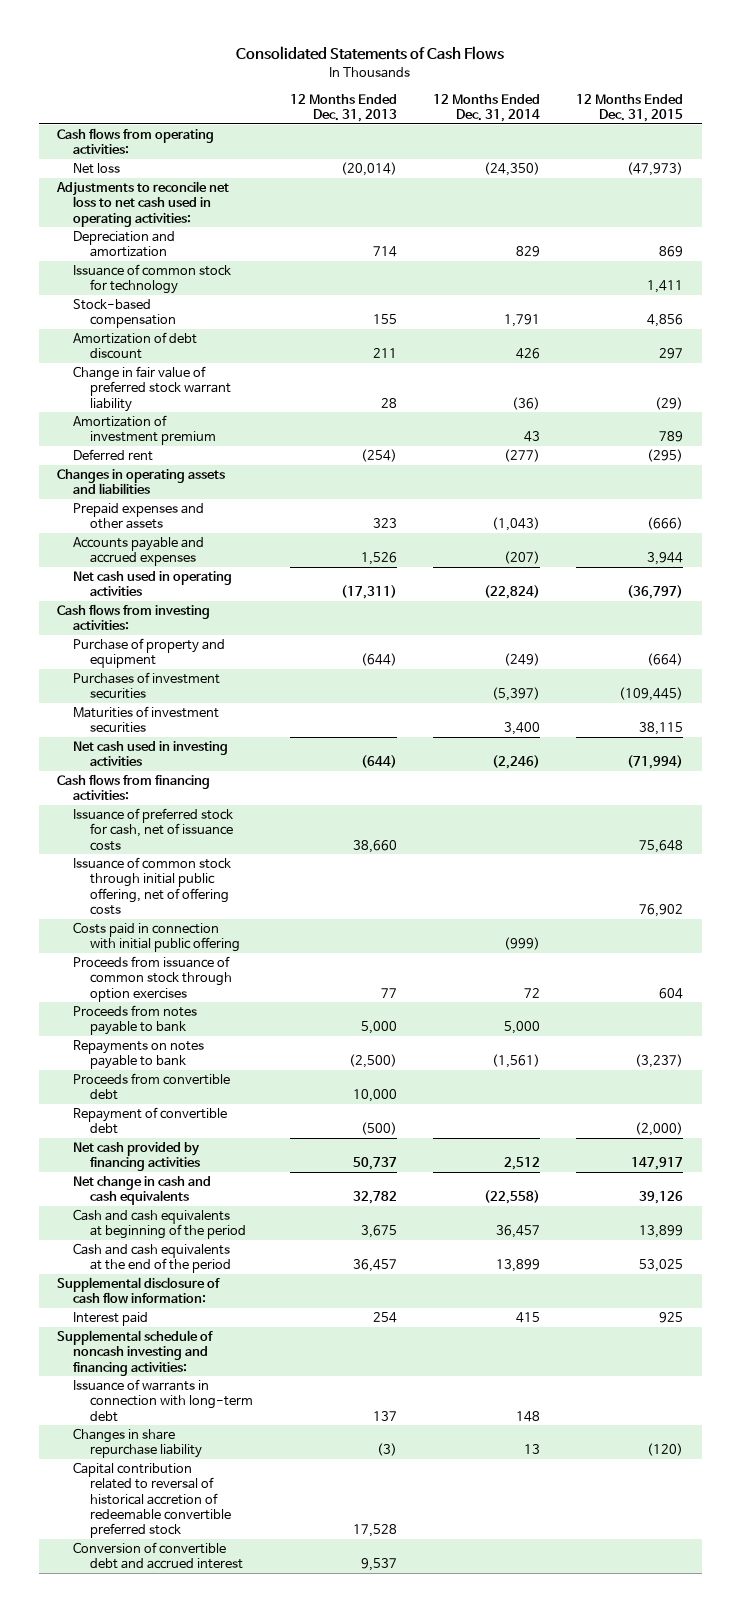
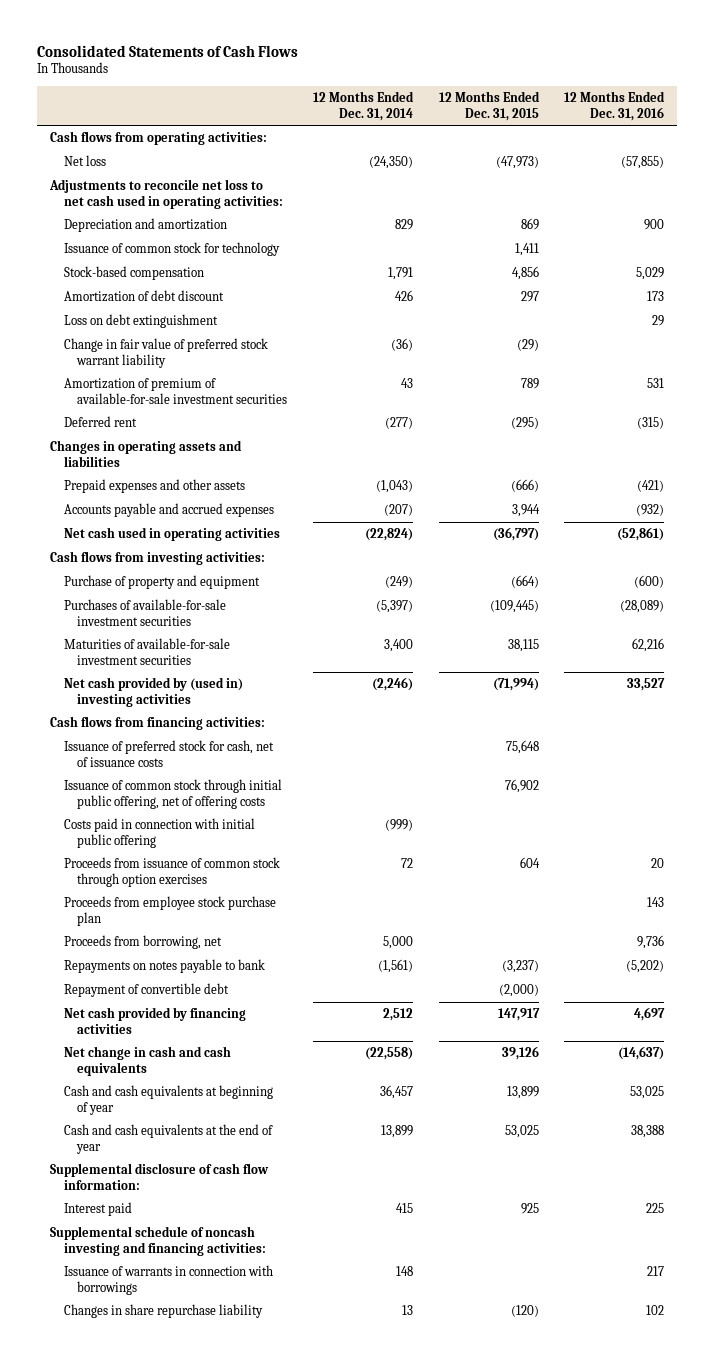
[289,93,397,122] 12 Months Ended Dec. 31, 2013 -> none
none -> [564,91,666,121] 12 Months Ended Dec. 31, 2016
none -> [63,314,218,329] Loss on debt extinguishment
[73,415,217,446] Amortization of investment premium -> [63,378,288,404] Amortization of premium of available-for-sale investment securities
[73,672,221,700] Purchases of investment securities -> [63,599,226,626] Purchases of available-for-sale investment securities
[73,706,220,734] Maturities of investment securities -> [63,638,230,665] Maturities of available-for-sale investment securities
[73,741,229,767] Net cash used in investing activities -> [63,677,243,707] Net cash provided by (used in) investing activities
[73,1005,198,1036] Proceeds from notes payable to bank -> none
none -> [63,896,276,926] Proceeds from employee stock purchase plan
none -> [63,935,222,950] Proceeds from borrowing, net
[73,1073,231,1101] Proceeds from convertible debt -> none
[73,1209,247,1240] Cash and cash equivalents at beginning of the period -> [63,1085,273,1115] Cash and cash equivalents at beginning of year
[73,1243,232,1274] Cash and cash equivalents at the end of the period -> [63,1124,273,1154] Cash and cash equivalents at the end of year
[73,1379,254,1422] Issuance of warrants in connection with long-term debt -> [63,1265,273,1295] Issuance of warrants in connection with borrowings
[73,1462,232,1539] Capital contribution related to reversal of historical accretion of redeemable convertible preferred stock -> none
[73,1542,244,1570] Conversion of convertible debt and accrued interest -> none

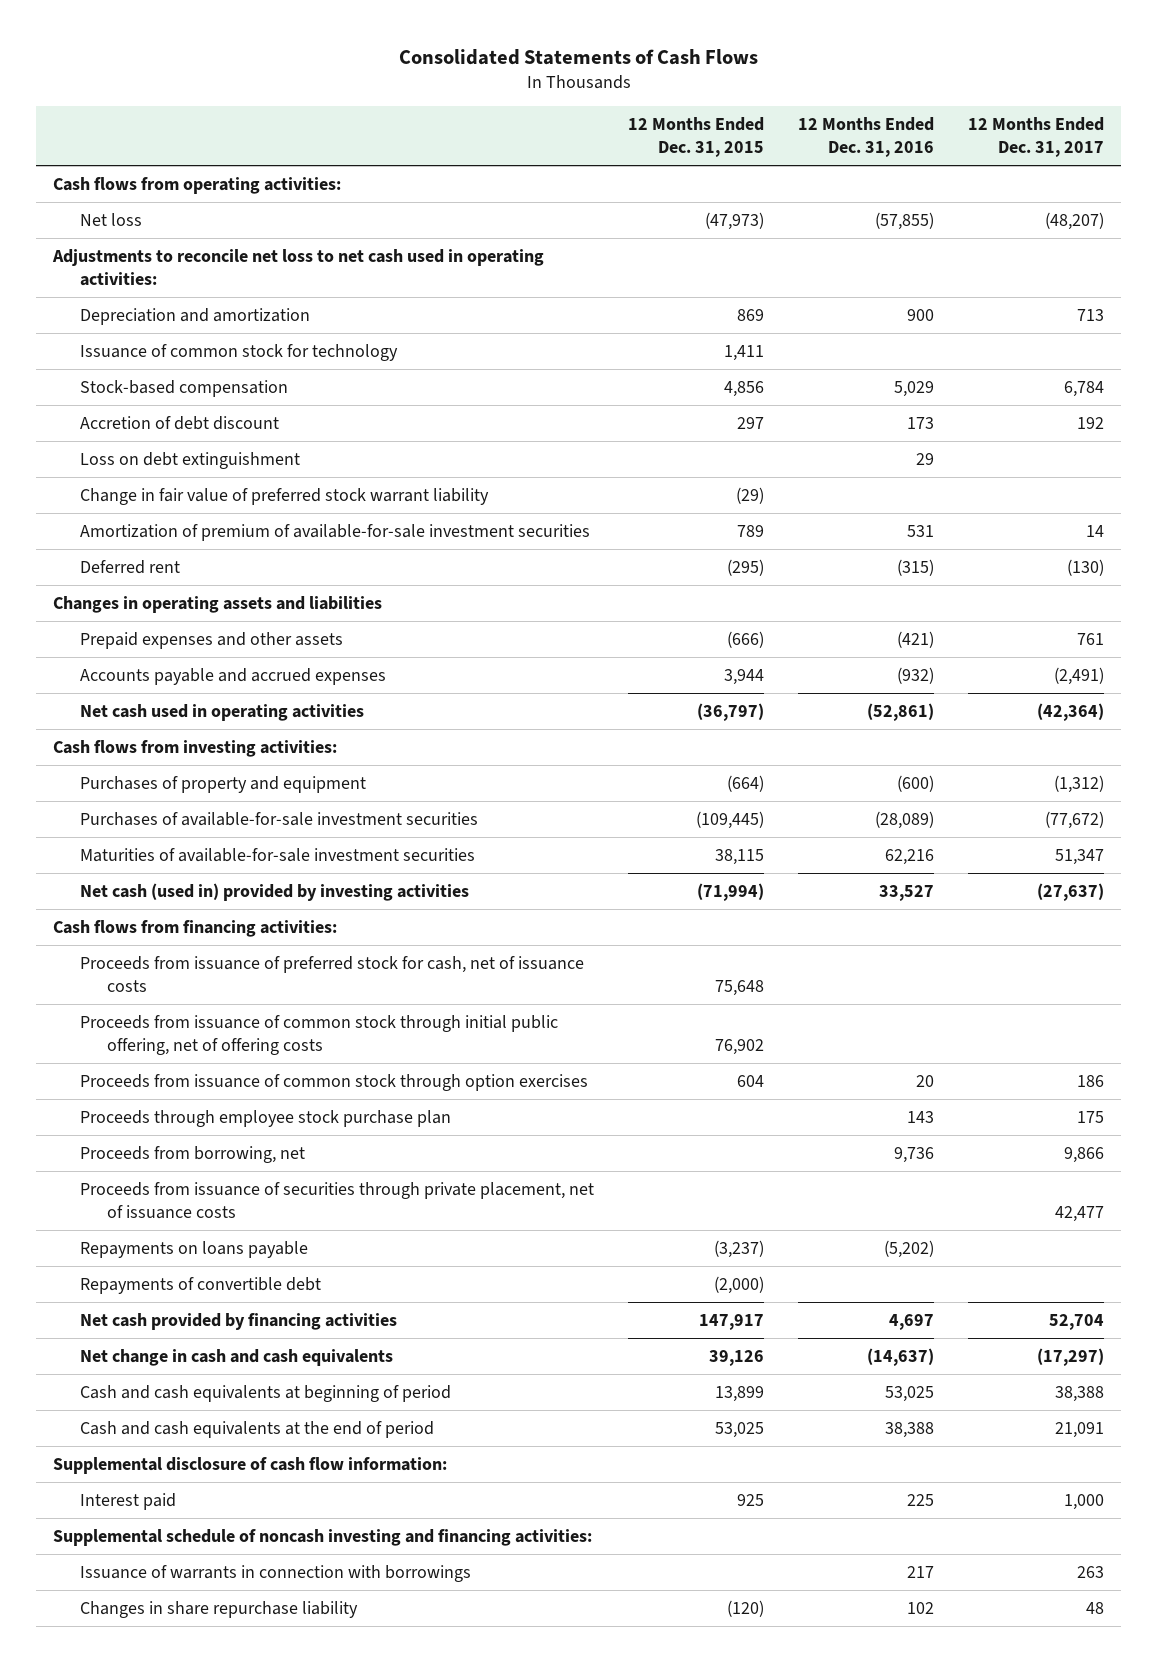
[312,91,414,121] 12 Months Ended Dec. 31, 2014 -> none
none -> [968,116,1105,157] 12 Months Ended Dec. 31, 2017
[63,290,224,303] Amortization of debt discount -> [80,415,280,430] Accretion of debt discount
[63,575,260,590] Purchase of property and equipment -> [80,775,367,793] Purchases of property and equipment
[63,677,243,707] Net cash provided by (used in) investing activities -> [80,882,470,901] Net cash (used in) provided by investing activities
[63,818,255,848] Costs paid in connection with initial public offering -> none
[63,740,274,767] Issuance of preferred stock for cash, net of issuance costs -> [80,955,585,992] Proceeds from issuance of preferred stock for cash, net of issuance costs
[63,779,282,809] Issuance of common stock through initial public offering, net of offering costs -> [80,1014,559,1055] Proceeds from issuance of common stock through initial public offering, net of offering costs
[63,896,276,926] Proceeds from employee stock purchase plan -> [80,1109,452,1127] Proceeds through employee stock purchase plan
none -> [80,1181,595,1219] Proceeds from issuance of securities through private placement, net of issuance costs
[63,959,265,974] Repayments on notes payable to bank -> [80,1240,309,1258] Repayments on loans payable
[63,983,229,998] Repayment of convertible debt -> [80,1276,322,1294] Repayments of convertible debt
[63,1085,273,1115] Cash and cash equivalents at beginning of year -> [80,1384,452,1402] Cash and cash equivalents at beginning of period
[63,1124,273,1154] Cash and cash equivalents at the end of year -> [80,1420,435,1438] Cash and cash equivalents at the end of period

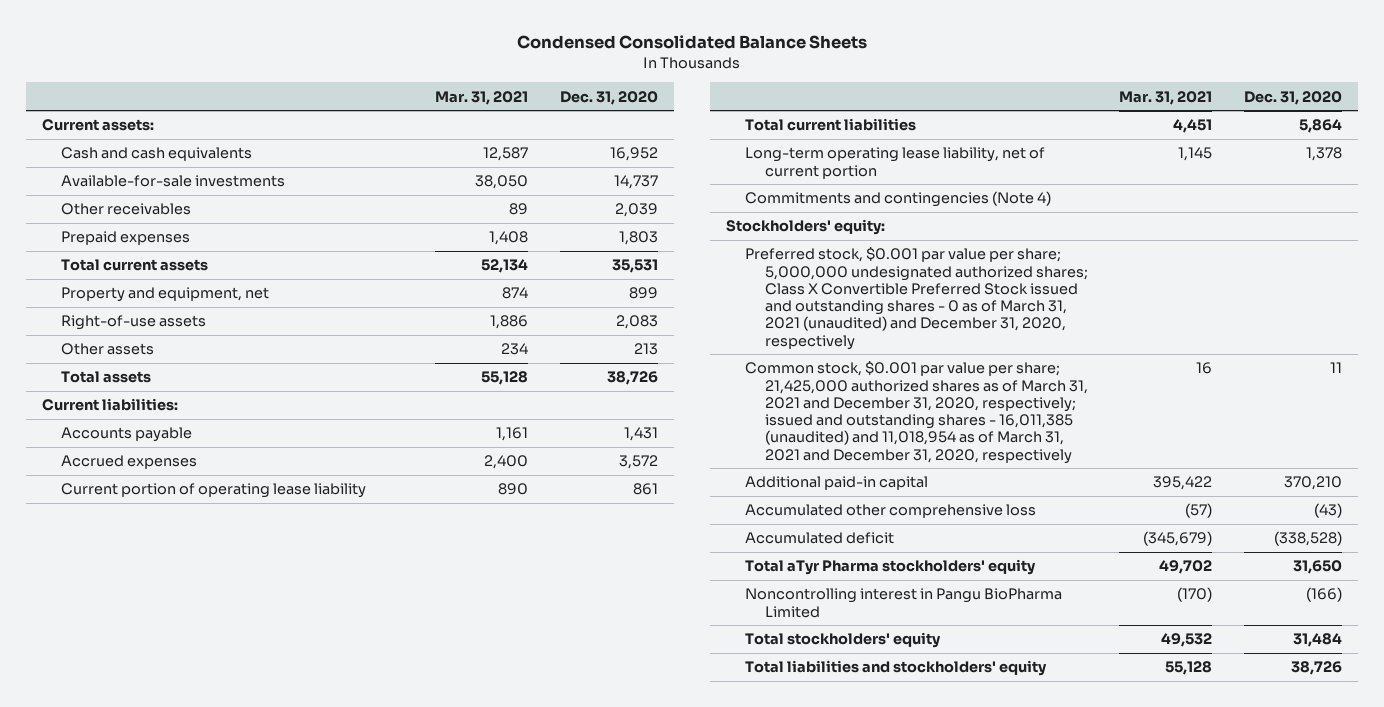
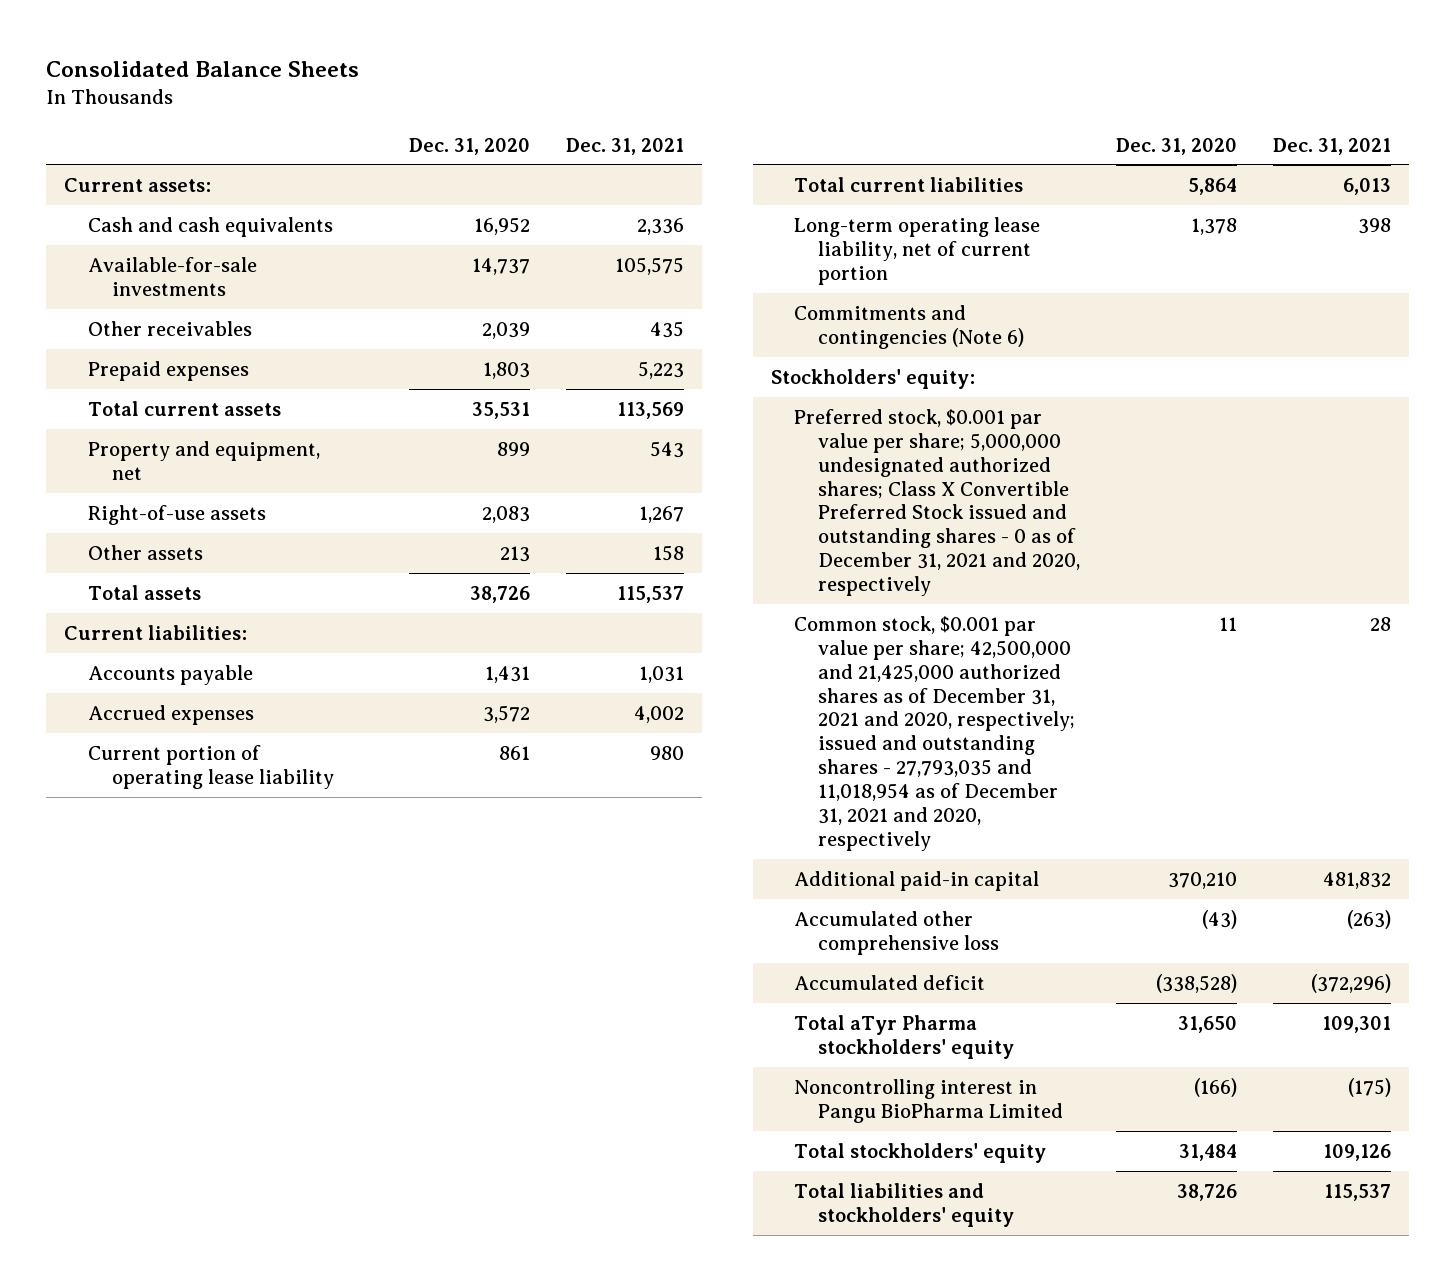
[516,35,867,50] Condensed Consolidated Balance Sheets -> [45,61,359,78] Consolidated Balance Sheets
[435,90,529,105] Mar. 31, 2021 -> none
none -> [566,137,685,155] Dec. 31, 2021
[745,191,1052,208] Commitments and contingencies (Note 4) -> [794,304,1025,349] Commitments and contingencies (Note 6)
[745,247,1088,350] Preferred stock, $0.001 par value per share; 5,000,000 undesignated authorized shares; Class X Convertible Preferred Stock issued and outstanding shares - 0 as of March 31, 2021 (unaudited) and December 31, 2020, respectively -> [794,408,1081,597] Preferred stock, $0.001 par value per share; 5,000,000 undesignated authorized shares; Class X Convertible Preferred Stock issued and outstanding shares - 0 as of December 31, 2021 and 2020, respectively
[745,361,1088,464] Common stock, $0.001 par value per share; 21,425,000 authorized shares as of March 31, 2021 and December 31, 2020, respectively; issued and outstanding shares - 16,011,385 (unaudited) and 11,018,954 as of March 31, 2021 and December 31, 2020, respectively -> [794,615,1076,852] Common stock, $0.001 par value per share; 42,500,000 and 21,425,000 authorized shares as of December 31, 2021 and 2020, respectively; issued and outstanding shares - 27,793,035 and 11,018,954 as of December 31, 2021 and 2020, respectively

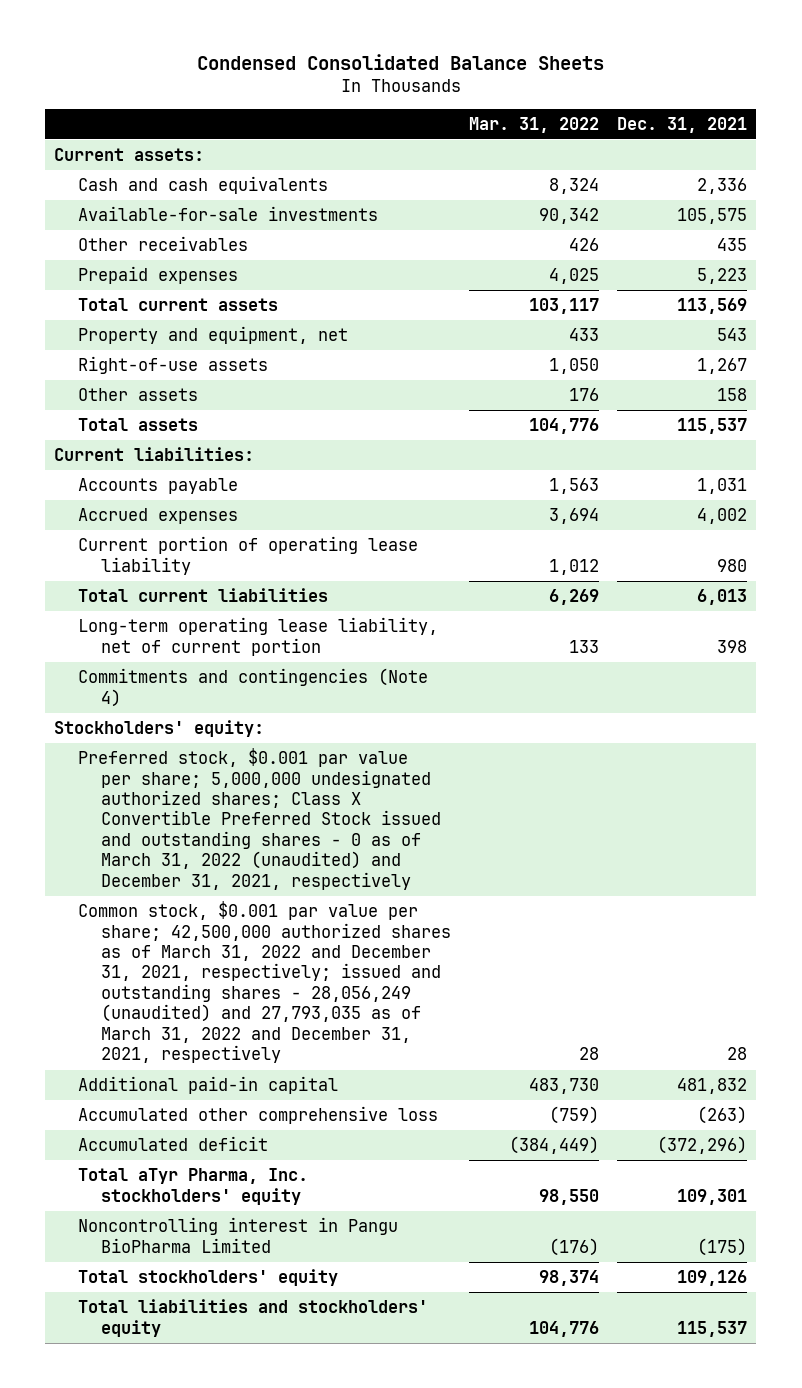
[45,61,359,78] Consolidated Balance Sheets -> [196,54,604,71] Condensed Consolidated Balance Sheets
[409,137,531,155] Dec. 31, 2020 -> none
none -> [469,116,600,133] Mar. 31, 2022
[794,304,1025,349] Commitments and contingencies (Note 6) -> [77,668,428,707] Commitments and contingencies (Note 4)
[794,408,1081,597] Preferred stock, $0.001 par value per share; 5,000,000 undesignated authorized shares; Class X Convertible Preferred Stock issued and outstanding shares - 0 as of December 31, 2021 and 2020, respectively -> [77,748,442,890] Preferred stock, $0.001 par value per share; 5,000,000 undesignated authorized shares; Class X Convertible Preferred Stock issued and outstanding shares - 0 as of March 31, 2022 (unaudited) and December 31, 2021, respectively
[794,615,1076,852] Common stock, $0.001 par value per share; 42,500,000 and 21,425,000 authorized shares as of December 31, 2021 and 2020, respectively; issued and outstanding shares - 27,793,035 and 11,018,954 as of December 31, 2021 and 2020, respectively -> [77,901,452,1064] Common stock, $0.001 par value per share; 42,500,000 authorized shares as of March 31, 2022 and December 31, 2021, respectively; issued and outstanding shares - 28,056,249 (unaudited) and 27,793,035 as of March 31, 2022 and December 31, 2021, respectively
[794,1014,1015,1059] Total aTyr Pharma stockholders' equity -> [77,1168,308,1205] Total aTyr Pharma, Inc. stockholders' equity

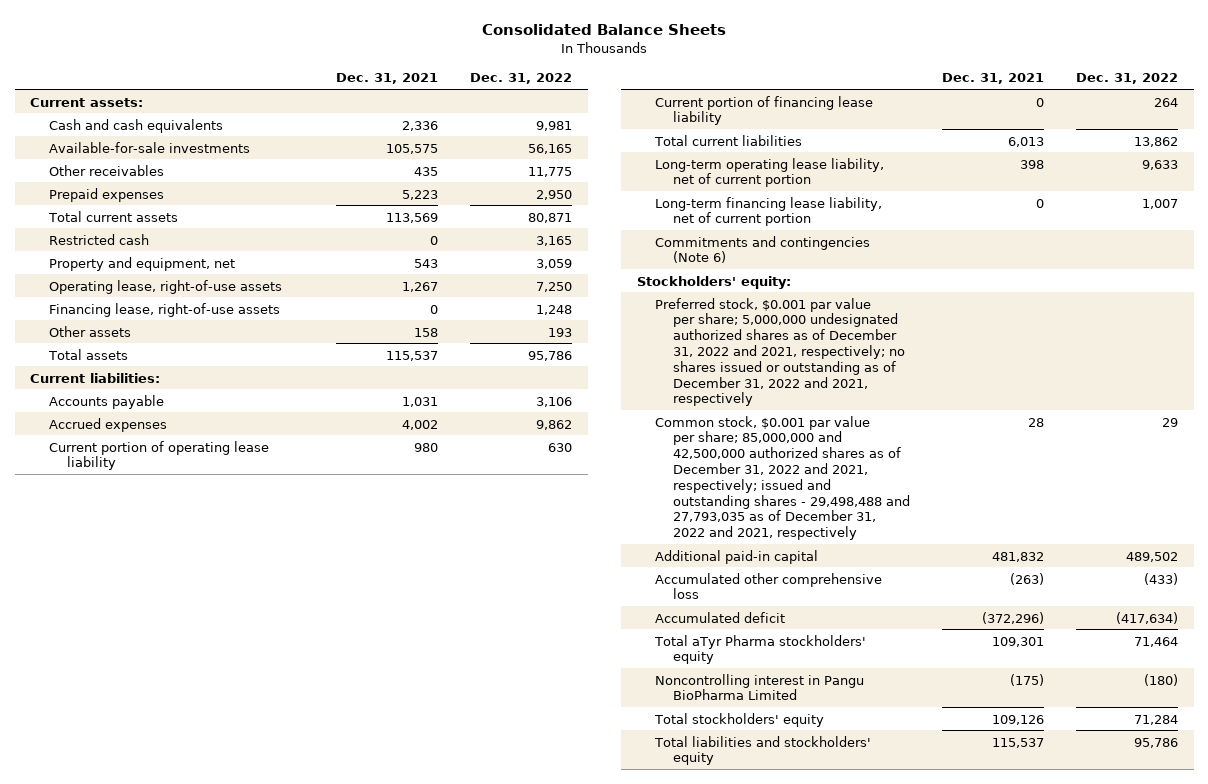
[196,54,604,71] Condensed Consolidated Balance Sheets -> [482,23,727,35] Consolidated Balance Sheets
[469,116,600,133] Mar. 31, 2022 -> none
none -> [469,73,572,85] Dec. 31, 2022
none -> [48,233,149,245] Restricted cash
[77,356,268,375] Right-of-use assets -> [48,279,282,294] Operating lease, right-of-use assets
none -> [48,302,280,317] Financing lease, right-of-use assets
none -> [654,95,873,126] Current portion of financing lease liability
none -> [654,196,882,227] Long-term financing lease liability, net of current portion
[77,668,428,707] Commitments and contingencies (Note 4) -> [654,235,870,264] Commitments and contingencies (Note 6)
[77,748,442,890] Preferred stock, $0.001 par value per share; 5,000,000 undesignated authorized shares; Class X Convertible Preferred Stock issued and outstanding shares - 0 as of March 31, 2022 (unaudited) and December 31, 2021, respectively -> [654,297,906,407] Preferred stock, $0.001 par value per share; 5,000,000 undesignated authorized shares as of December 31, 2022 and 2021, respectively; no shares issued or outstanding as of December 31, 2022 and 2021, respectively
[77,901,452,1064] Common stock, $0.001 par value per share; 42,500,000 authorized shares as of March 31, 2022 and December 31, 2021, respectively; issued and outstanding shares - 28,056,249 (unaudited) and 27,793,035 as of March 31, 2022 and December 31, 2021, respectively -> [654,415,911,541] Common stock, $0.001 par value per share; 85,000,000 and 42,500,000 authorized shares as of December 31, 2022 and 2021, respectively; issued and outstanding shares - 29,498,488 and 27,793,035 as of December 31, 2022 and 2021, respectively
[77,1168,308,1205] Total aTyr Pharma, Inc. stockholders' equity -> [653,634,866,665] Total aTyr Pharma stockholders' equity

